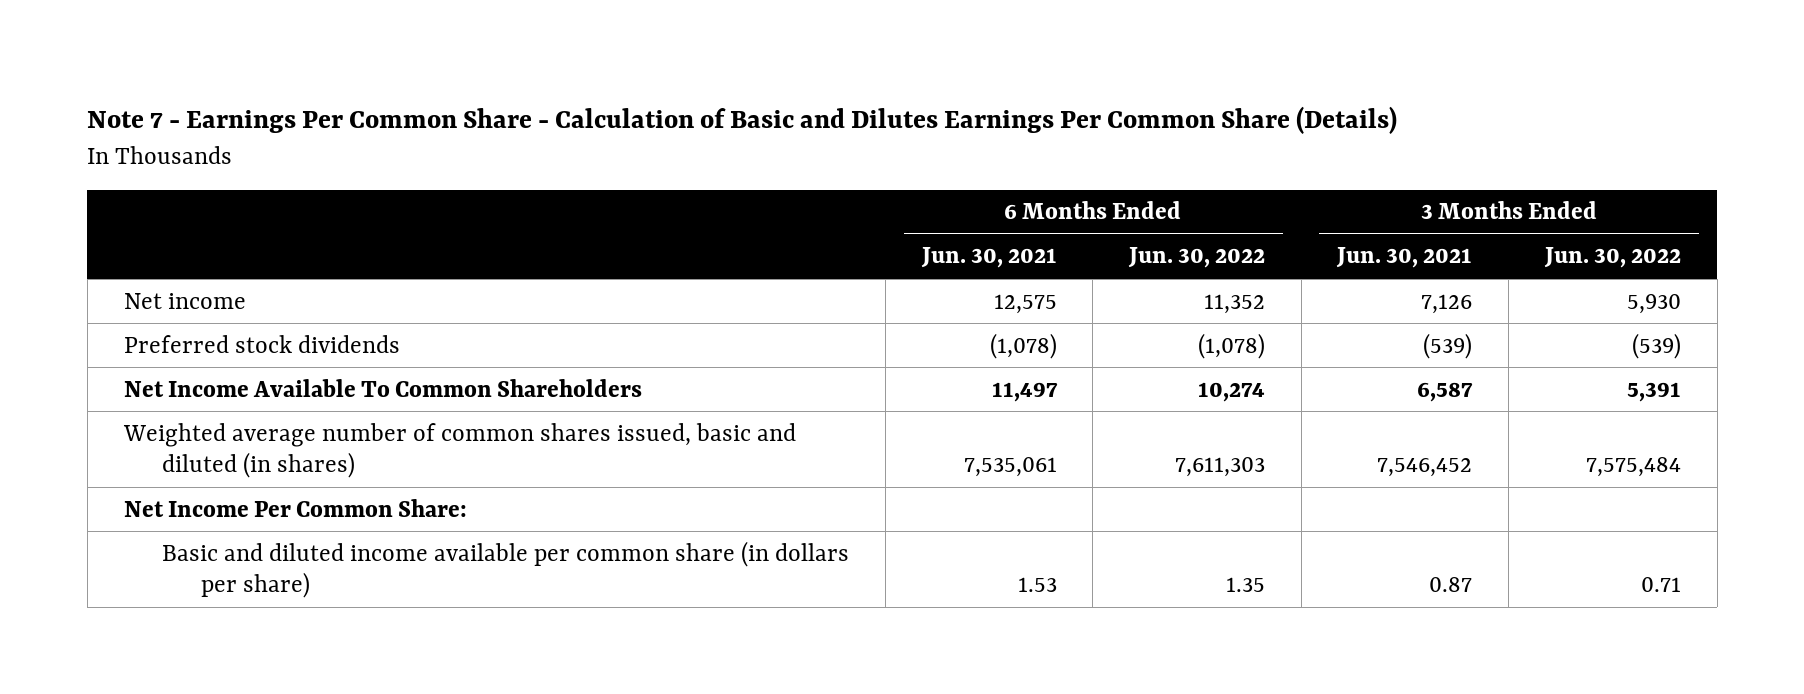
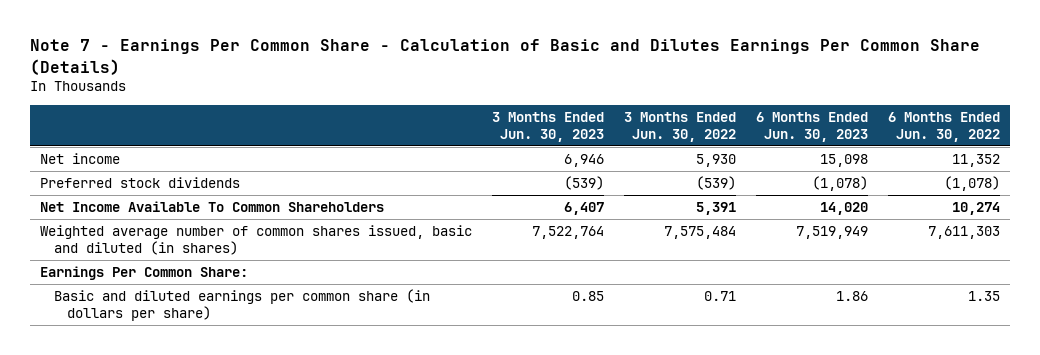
[920,247,1057,269] Jun. 30, 2021 -> none
[1336,247,1473,269] Jun. 30, 2021 -> none
none -> [491,112,604,142] 3 Months Ended Jun. 30, 2023
none -> [756,112,869,142] 6 Months Ended Jun. 30, 2023
[123,498,467,517] Net Income Per Common Share: -> [39,266,248,281] Earnings Per Common Share:
[162,540,850,599] Basic and diluted income available per common share (in dollars per share) -> [53,289,430,321] Basic and diluted earnings per common share (in dollars per share)

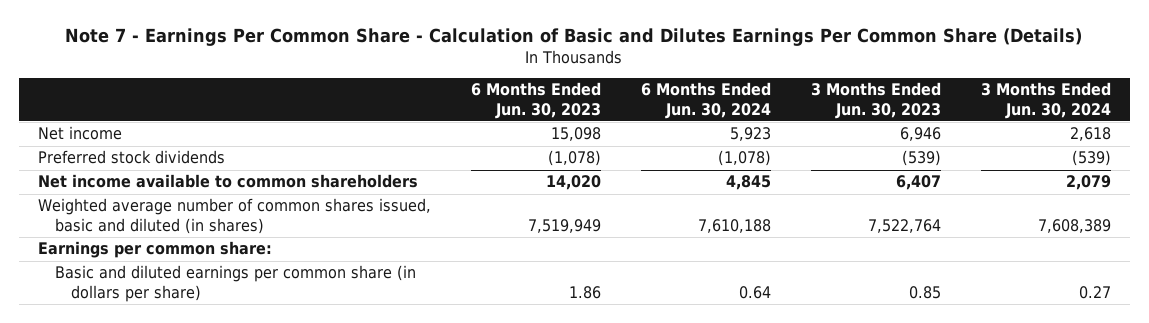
[624,112,737,142] 3 Months Ended Jun. 30, 2022 -> none
[888,112,1001,142] 6 Months Ended Jun. 30, 2022 -> none
none -> [640,82,771,119] 6 Months Ended Jun. 30, 2024
none -> [980,82,1111,119] 3 Months Ended Jun. 30, 2024
[39,201,384,213] Net Income Available To Common Shareholders -> [38,174,419,189] Net income available to common shareholders
[39,266,248,281] Earnings Per Common Share: -> [38,241,273,259] Earnings per common share:

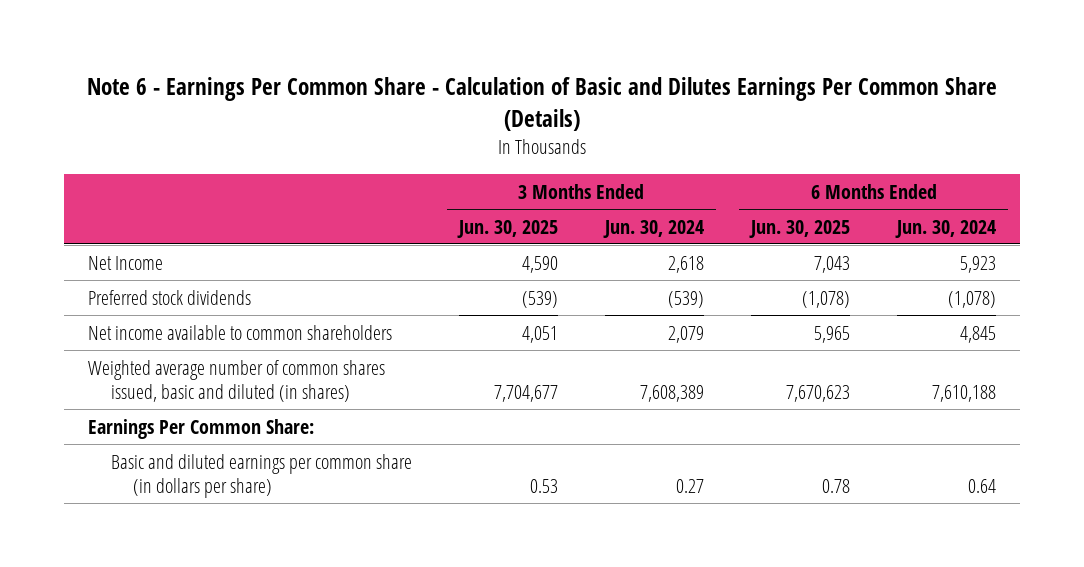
[65,28,1083,47] Note 7 - Earnings Per Common Share - Calculation of Basic and Dilutes Earnings Per Common Share (Details) -> [86,77,997,131] Note 6 - Earnings Per Common Share - Calculation of Basic and Dilutes Earnings Per Common Share (Details)
[471,82,602,119] 6 Months Ended Jun. 30, 2023 -> none
[810,82,941,119] 3 Months Ended Jun. 30, 2023 -> none
none -> [456,219,558,238] Jun. 30, 2025
none -> [749,219,851,238] Jun. 30, 2025
[38,126,123,141] Net income -> [87,255,163,270] Net Income
[38,241,273,259] Earnings per common share: -> [87,418,314,439] Earnings Per Common Share:

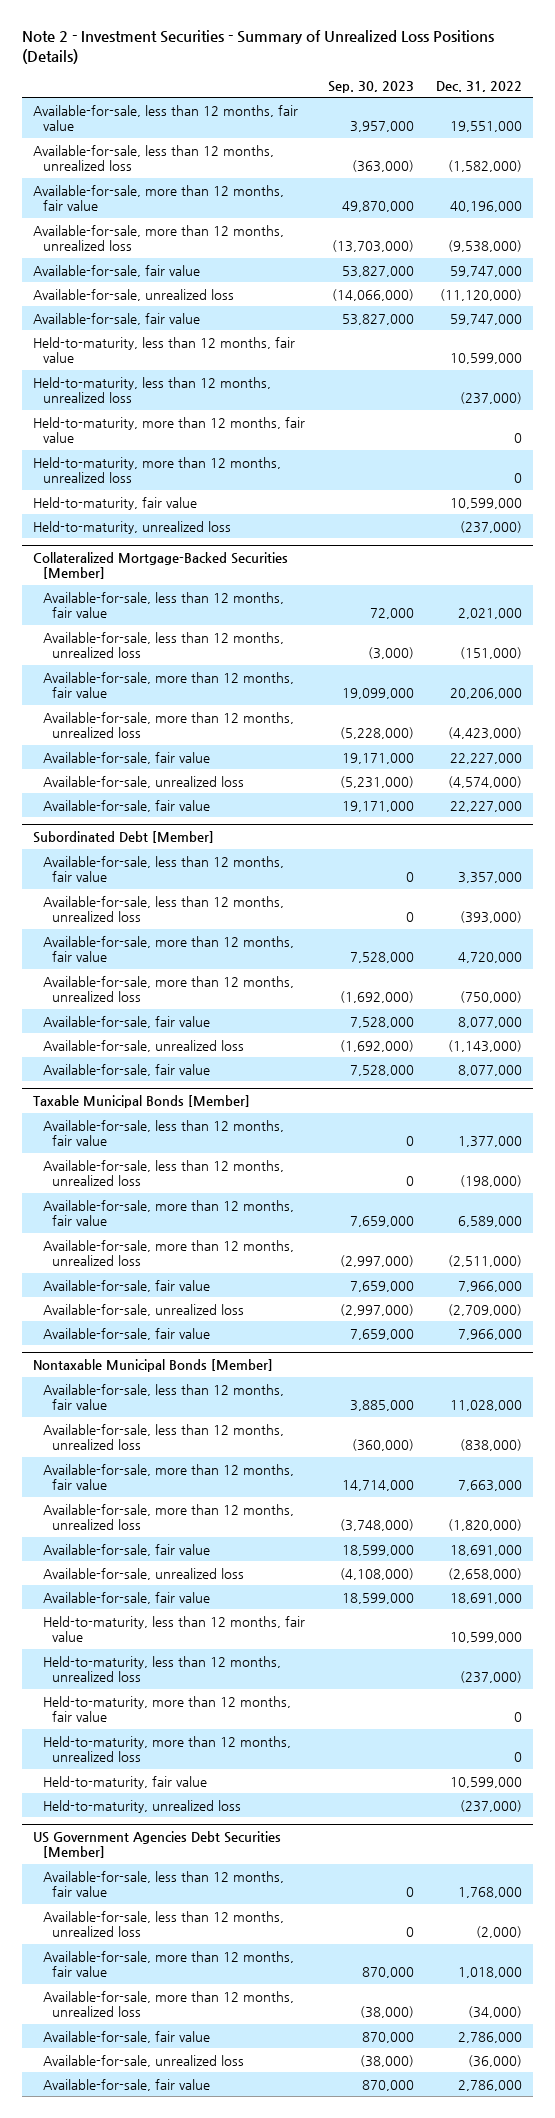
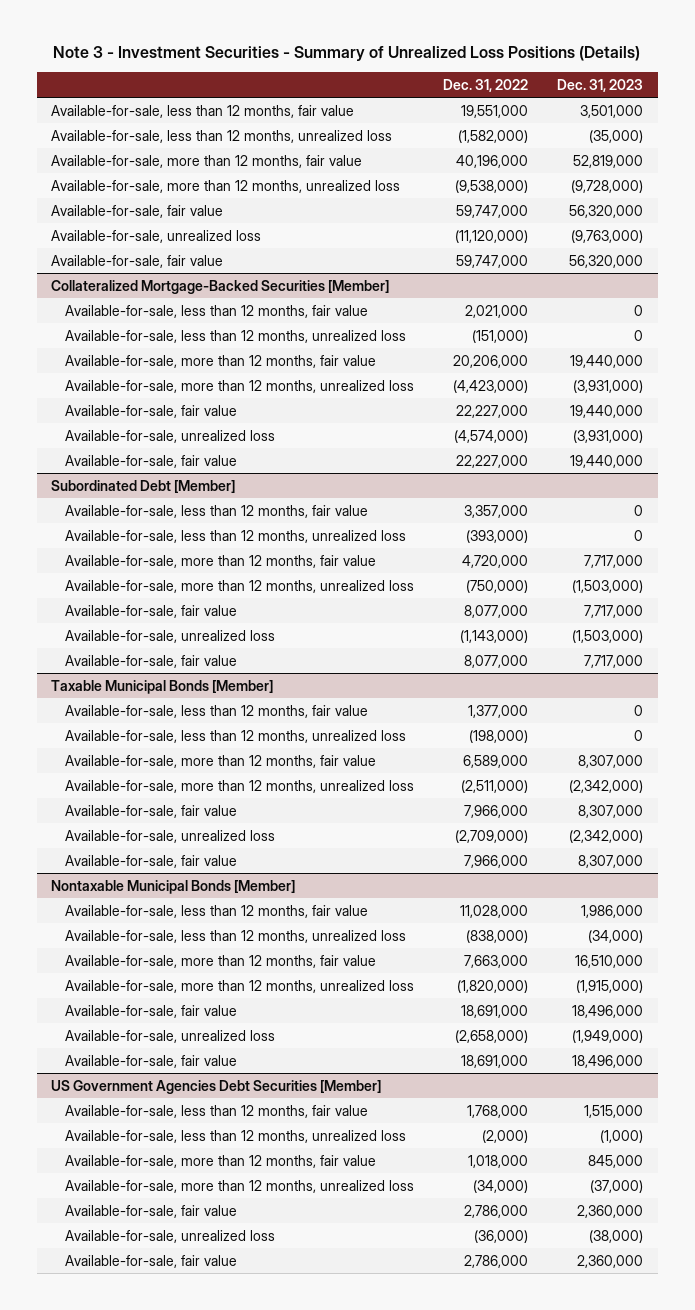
[22,30,495,64] Note 2 - Investment Securities - Summary of Unrealized Loss Positions (Details) -> [53,46,641,62] Note 3 - Investment Securities - Summary of Unrealized Loss Positions (Details)
[327,80,414,93] Sep. 30, 2023 -> none
none -> [557,78,644,92] Dec. 31, 2023
[33,336,296,363] Held-to-maturity, less than 12 months, fair value -> none
[33,376,272,403] Held-to-maturity, less than 12 months, unrealized loss -> none
[33,416,306,443] Held-to-maturity, more than 12 months, fair value -> none
[33,456,282,483] Held-to-maturity, more than 12 months, unrealized loss -> none
[33,496,198,510] Held-to-maturity, fair value -> none
[33,520,232,534] Held-to-maturity, unrealized loss -> none
[42,1615,305,1642] Held-to-maturity, less than 12 months, fair value -> none
[42,1655,281,1682] Held-to-maturity, less than 12 months, unrealized loss -> none
[42,1695,291,1722] Held-to-maturity, more than 12 months, fair value -> none
[42,1735,291,1762] Held-to-maturity, more than 12 months, unrealized loss -> none
[42,1775,207,1789] Held-to-maturity, fair value -> none
[42,1799,241,1813] Held-to-maturity, unrealized loss -> none

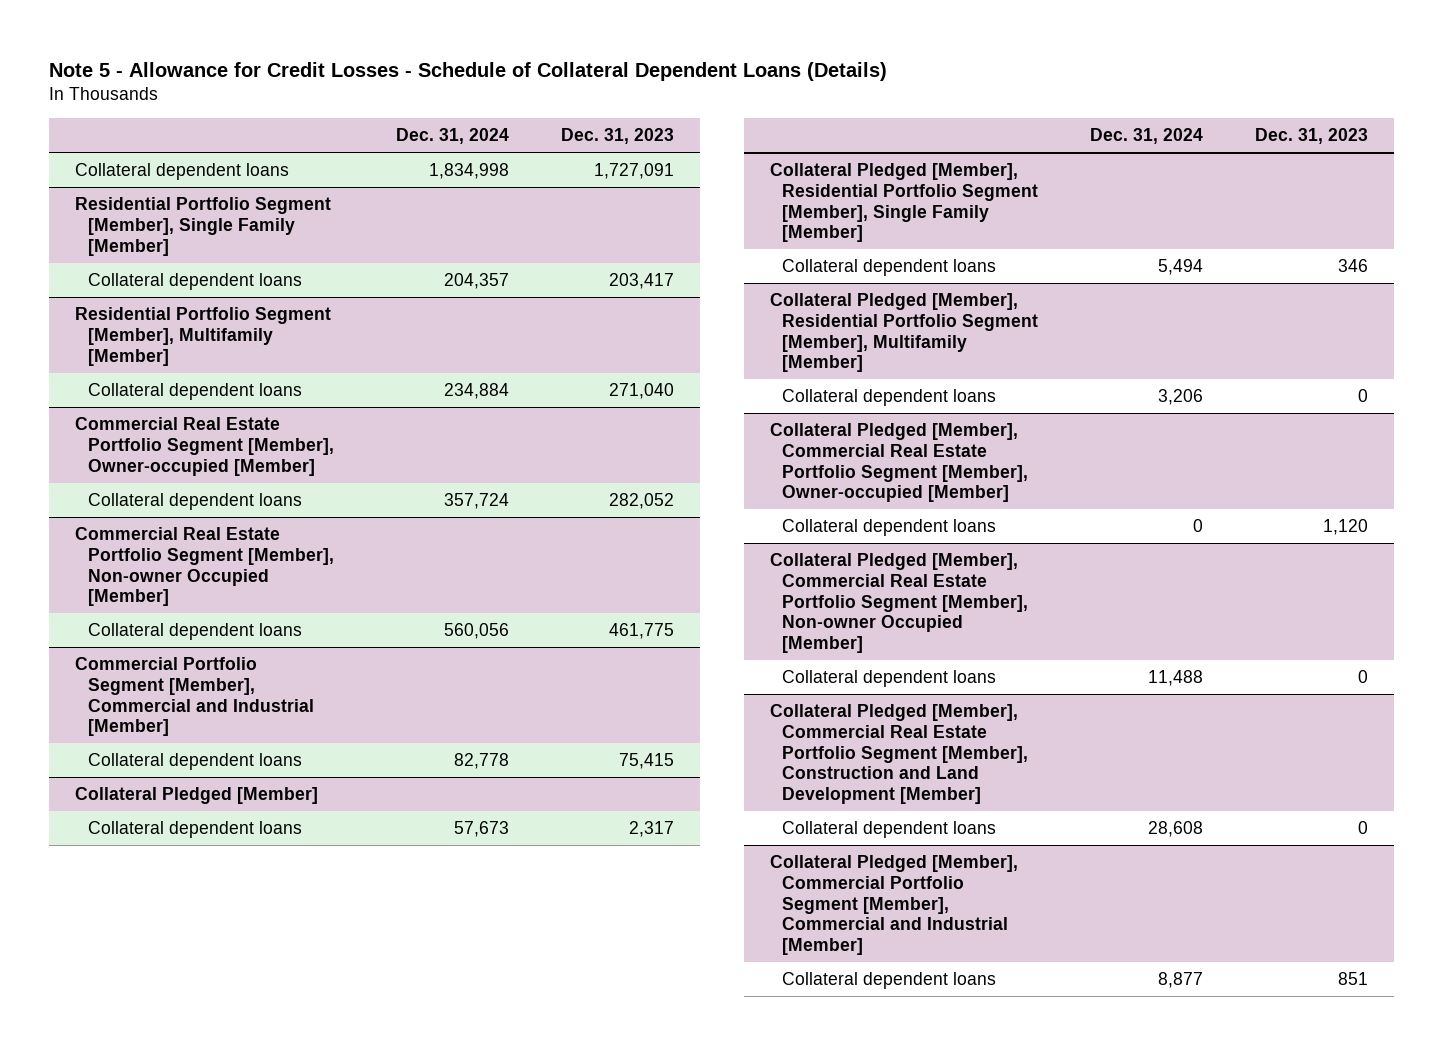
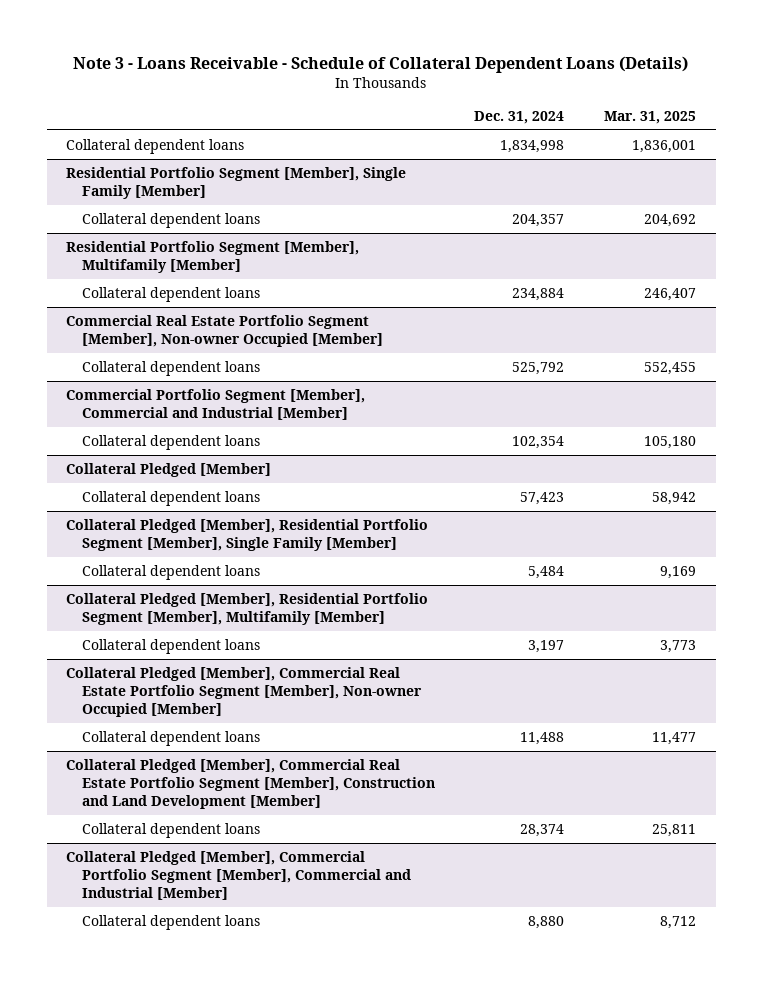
[49,61,888,81] Note 5 - Allowance for Credit Losses - Schedule of Collateral Dependent Loans (Details) -> [73,55,689,73] Note 3 - Loans Receivable - Schedule of Collateral Dependent Loans (Details)
[560,128,674,145] Dec. 31, 2023 -> none
none -> [603,110,696,124] Mar. 31, 2025
[75,417,334,476] Commercial Real Estate Portfolio Segment [Member], Owner-occupied [Member] -> none
[87,493,302,511] Collateral dependent loans -> none
[443,623,509,640] 560,056 -> [512,362,565,376] 525,792
[453,753,509,770] 82,778 -> [512,436,565,450] 102,354
[453,821,509,838] 57,673 -> [520,492,565,506] 57,423
[1157,259,1203,276] 5,494 -> [528,566,565,580] 5,484
[769,423,1029,503] Collateral Pledged [Member], Commercial Real Estate Portfolio Segment [Member], Owner-occupied [Member] -> none
[782,519,997,537] Collateral dependent loans -> none
[1157,389,1203,406] 3,206 -> [528,640,565,654] 3,197
[1147,821,1203,838] 28,608 -> [520,824,565,838] 28,374
[1157,972,1203,989] 8,877 -> [528,916,565,930] 8,880

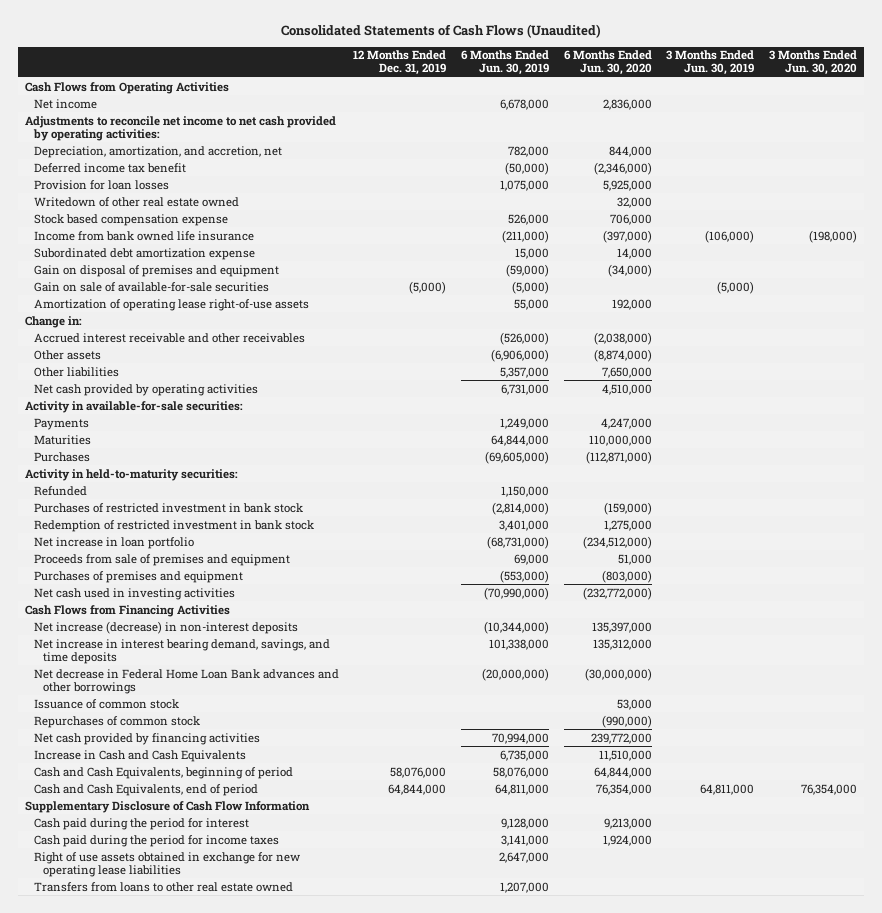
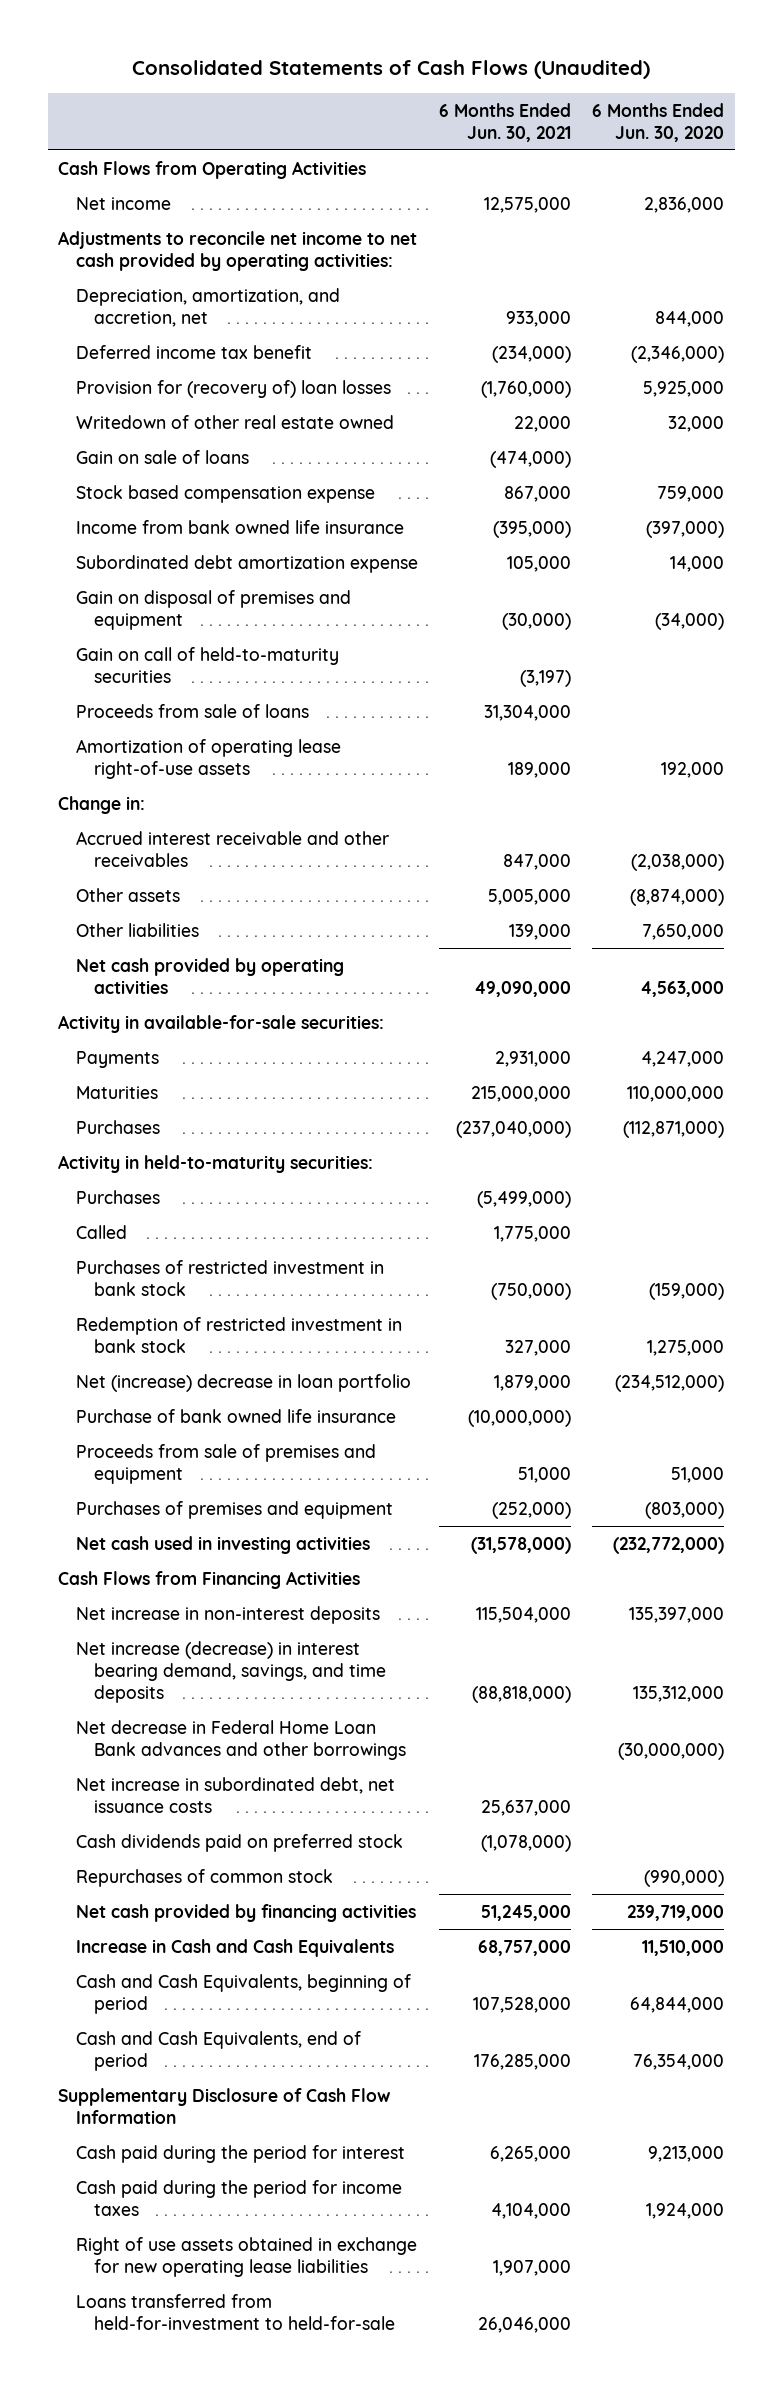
[353,50,447,76] 12 Months Ended Dec. 31, 2019 -> none
[460,50,549,76] 6 Months Ended Jun. 30, 2019 -> none
[666,50,755,76] 3 Months Ended Jun. 30, 2019 -> none
[768,50,857,76] 3 Months Ended Jun. 30, 2020 -> none
none -> [439,102,572,142] 6 Months Ended Jun. 30, 2021
[33,179,169,190] Provision for loan losses -> [76,379,392,398] Provision for (recovery of) loan losses
none -> [76,449,250,464] Gain on sale of loans
[609,213,652,225] 706,000 -> [657,485,725,502] 759,000
[33,281,269,292] Gain on sale of available-for-sale securities -> none
none -> [76,646,340,683] Gain on call of held-to-maturity securities
none -> [76,703,310,718] Proceeds from sale of loans
[601,383,652,395] 4,510,000 -> [640,980,725,997] 4,563,000
none -> [76,1189,161,1204] Purchases
[33,485,87,496] Refunded -> [76,1224,128,1239] Called
[33,536,194,549] Net increase in loan portfolio -> [76,1373,412,1392] Net (increase) decrease in loan portfolio
none -> [76,1408,397,1423] Purchase of bank owned life insurance
[33,620,298,634] Net increase (decrease) in non-interest deposits -> [76,1605,381,1624] Net increase in non-interest deposits
[33,638,330,664] Net increase in interest bearing demand, savings, and time deposits -> [76,1640,386,1703] Net increase (decrease) in interest bearing demand, savings, and time deposits
[33,698,179,709] Issuance of common stock -> none
none -> [76,1776,396,1813] Net increase in subordinated debt, net issuance costs
none -> [76,1833,404,1852] Cash dividends paid on preferred stock
[590,732,652,744] 239,772,000 -> [627,1904,725,1921] 239,719,000
[33,881,293,892] Transfers from loans to other real estate owned -> none
none -> [76,2293,395,2330] Loans transferred from held-for-investment to held-for-sale

